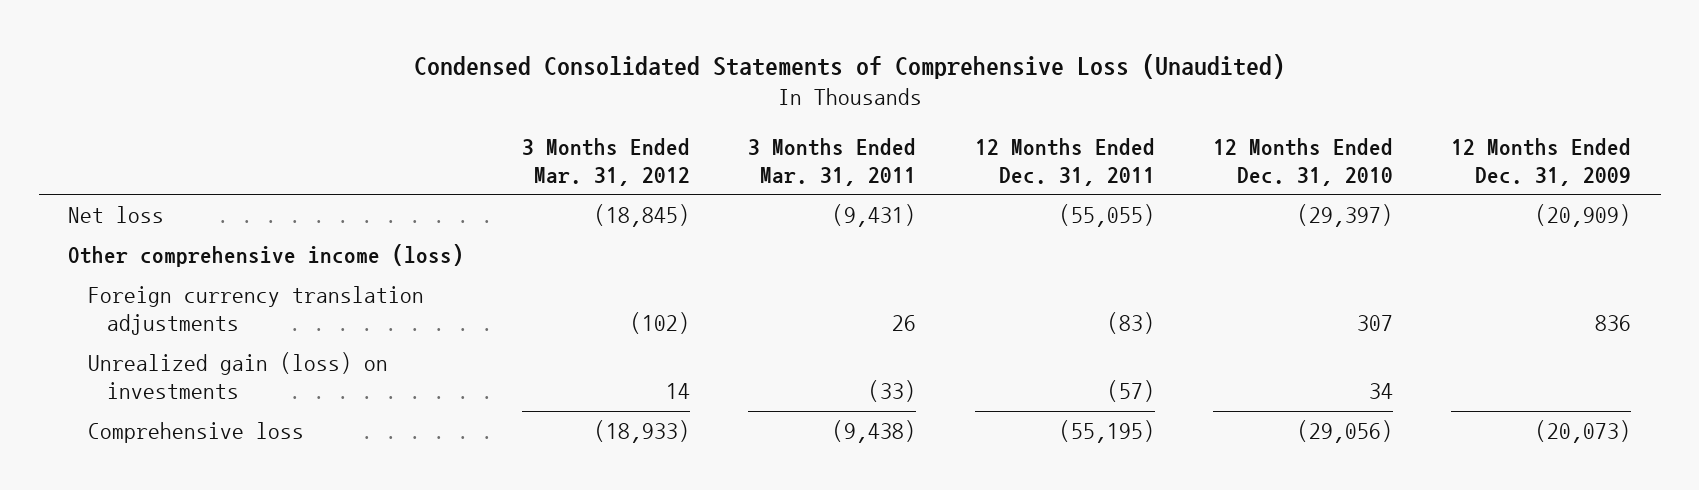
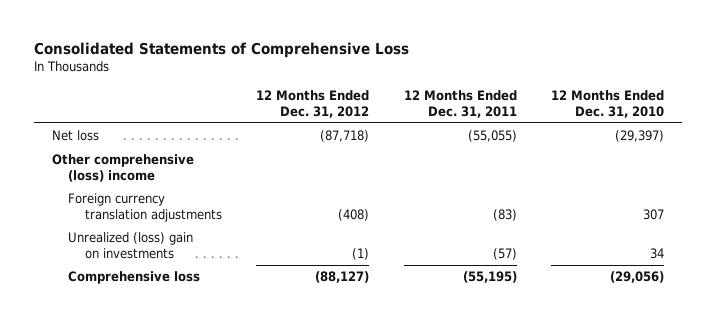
[413,53,1285,79] Condensed Consolidated Statements of Comprehensive Loss (Unaudited) -> [34,42,410,59] Consolidated Statements of Comprehensive Loss
[522,137,691,186] 3 Months Ended Mar. 31, 2012 -> none
[748,137,917,186] 3 Months Ended Mar. 31, 2011 -> none
[1451,137,1632,186] 12 Months Ended Dec. 31, 2009 -> none
none -> [256,90,370,118] 12 Months Ended Dec. 31, 2012
[67,243,464,267] Other comprehensive income (loss) -> [51,154,194,182] Other comprehensive (loss) income
[87,351,388,400] Unrealized gain (loss) on investments -> [68,232,194,259] Unrealized (loss) gain on investments

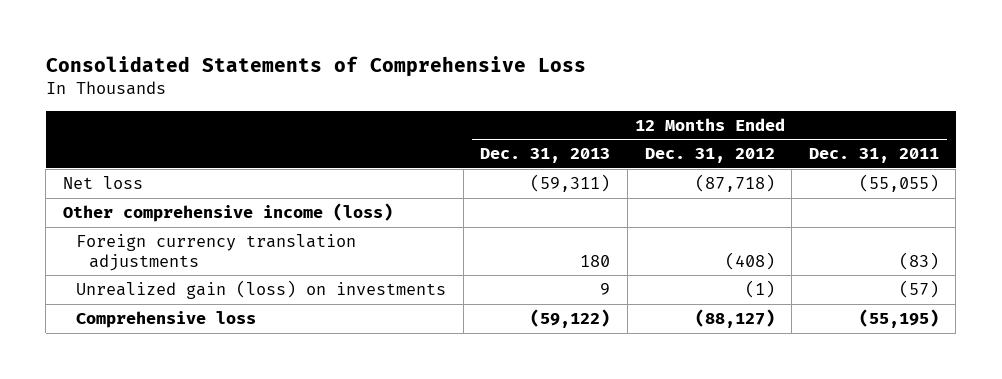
[551,90,665,118] 12 Months Ended Dec. 31, 2010 -> none
none -> [480,148,611,164] Dec. 31, 2013
[51,154,194,182] Other comprehensive (loss) income -> [62,203,393,223] Other comprehensive income (loss)
[68,232,194,259] Unrealized (loss) gain on investments -> [76,280,447,300] Unrealized gain (loss) on investments

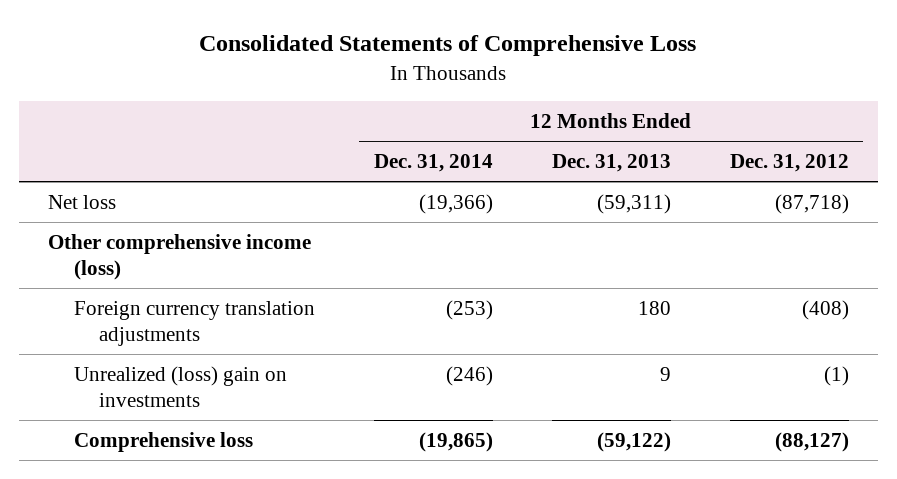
[808,148,939,164] Dec. 31, 2011 -> none
none -> [373,153,493,172] Dec. 31, 2014
[76,280,447,300] Unrealized gain (loss) on investments -> [73,365,287,408] Unrealized (loss) gain on investments

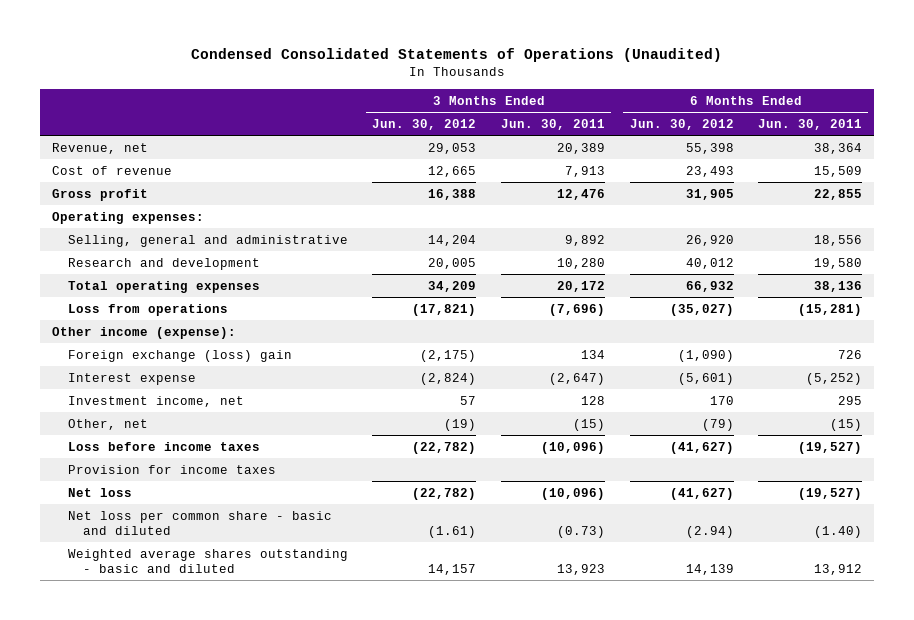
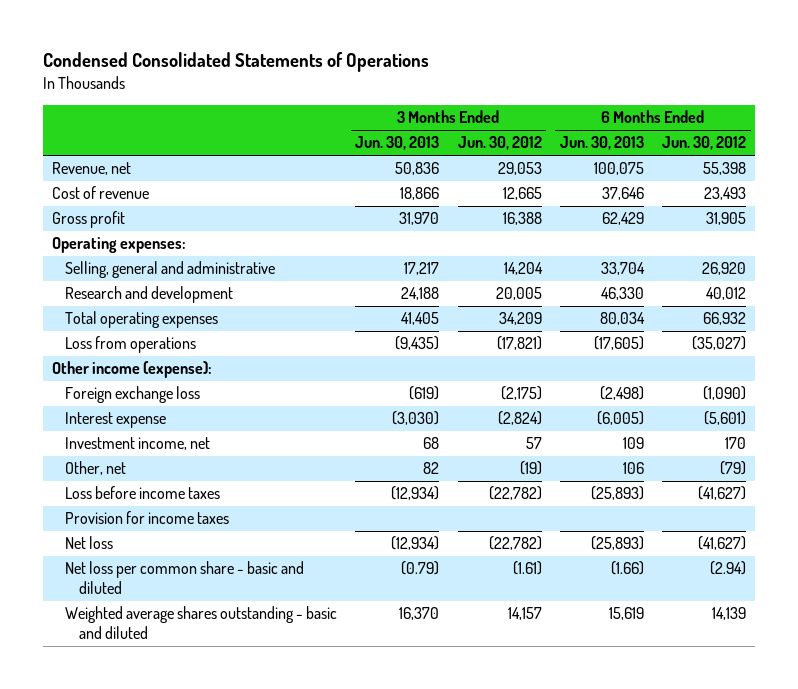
[191,48,723,63] Condensed Consolidated Statements of Operations (Unaudited) -> [42,52,429,73] Condensed Consolidated Statements of Operations
[500,118,605,130] Jun. 30, 2011 -> none
[758,118,863,130] Jun. 30, 2011 -> none
none -> [355,136,440,151] Jun. 30, 2013
none -> [559,136,644,151] Jun. 30, 2013
[67,349,292,362] Foreign exchange (loss) gain -> [65,386,201,404] Foreign exchange loss

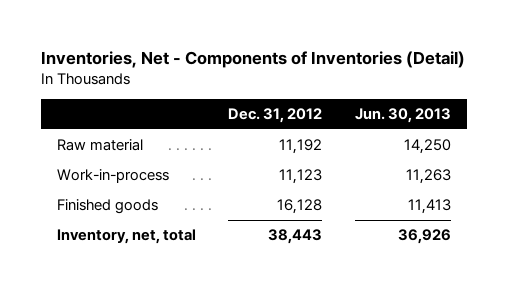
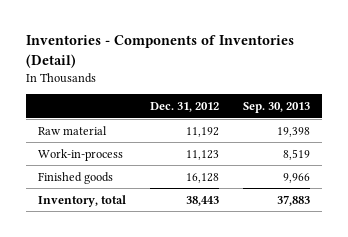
[40,50,465,68] Inventories, Net - Components of Inventories (Detail) -> [25,35,294,68] Inventories - Components of Inventories (Detail)
[354,108,451,124] Jun. 30, 2013 -> none
none -> [243,102,311,114] Sep. 30, 2013
[56,229,196,245] Inventory, net, total -> [37,194,126,207] Inventory, total

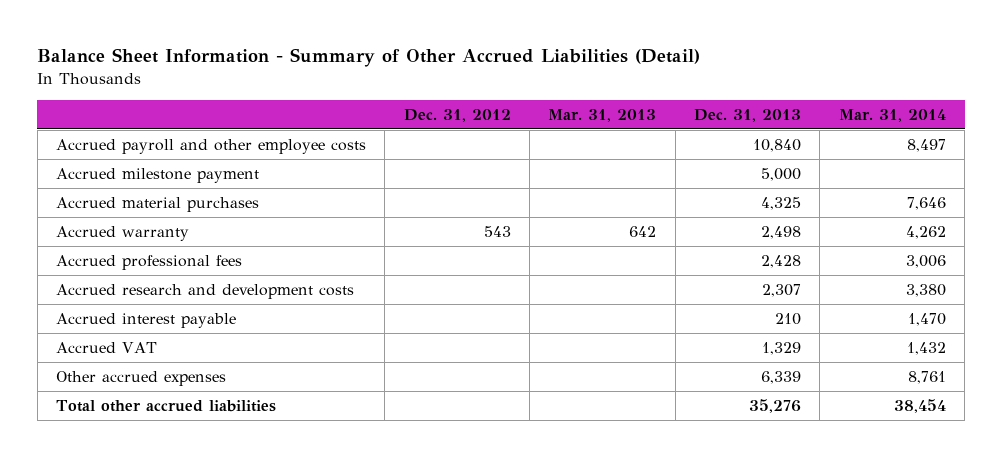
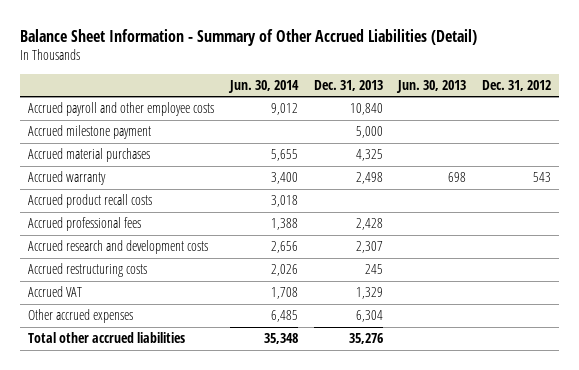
[548,108,657,122] Mar. 31, 2013 -> none
[838,108,946,122] Mar. 31, 2014 -> none
none -> [227,80,299,94] Jun. 30, 2014
none -> [396,80,467,94] Jun. 30, 2013
none -> [28,194,153,209] Accrued product recall costs
[56,313,237,329] Accrued interest payable -> none
none -> [28,263,148,278] Accrued restructuring costs
[761,371,802,385] 6,339 -> [355,310,383,323] 6,304

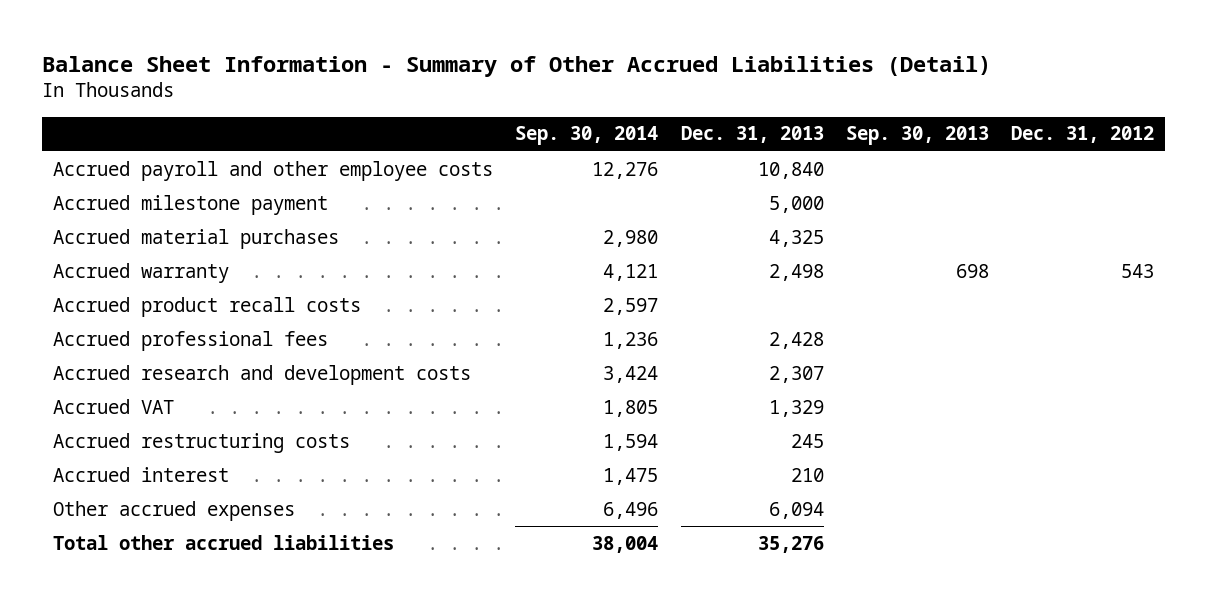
[227,80,299,94] Jun. 30, 2014 -> none
[396,80,467,94] Jun. 30, 2013 -> none
none -> [515,126,659,146] Sep. 30, 2014
none -> [845,126,989,146] Sep. 30, 2013
[28,263,148,278] Accrued restructuring costs -> [52,432,350,453] Accrued restructuring costs
none -> [52,466,229,482] Accrued interest
[355,310,383,323] 6,304 -> [768,501,824,519] 6,094

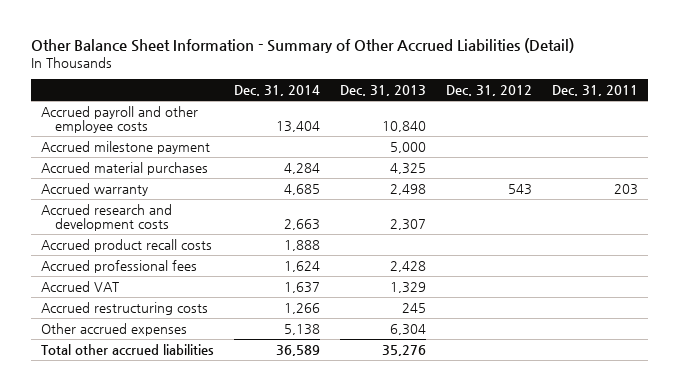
[41,55,991,77] Balance Sheet Information - Summary of Other Accrued Liabilities (Detail) -> [30,38,574,54] Other Balance Sheet Information - Summary of Other Accrued Liabilities (Detail)
[515,126,659,146] Sep. 30, 2014 -> none
[845,126,989,146] Sep. 30, 2013 -> none
none -> [234,85,321,97] Dec. 31, 2014
none -> [552,85,639,97] Dec. 31, 2011
[52,364,471,385] Accrued research and development costs -> [40,203,172,232] Accrued research and development costs
[52,466,229,482] Accrued interest -> none
[768,501,824,519] 6,094 -> [390,323,427,335] 6,304

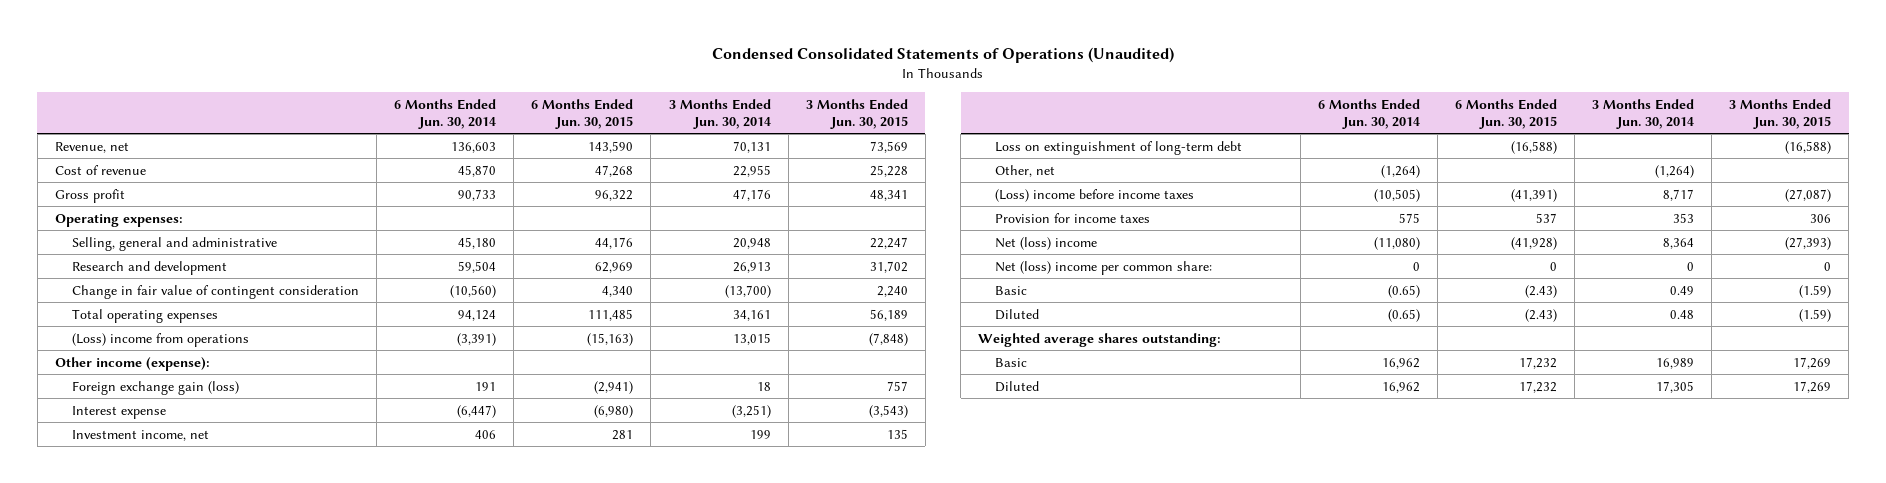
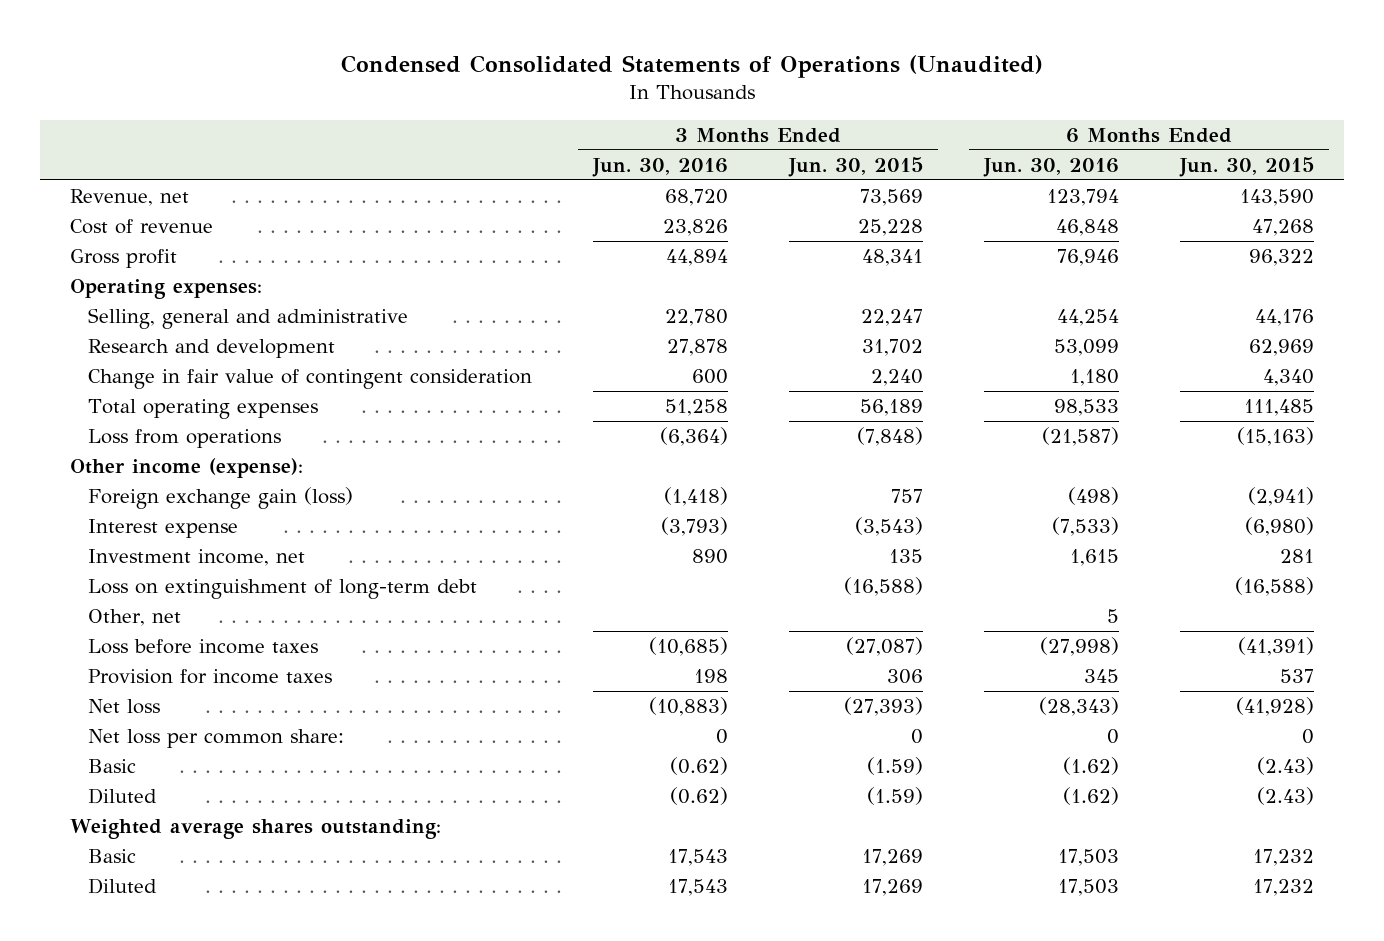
[394,98,497,129] 6 Months Ended Jun. 30, 2014 -> none
[668,98,771,129] 3 Months Ended Jun. 30, 2014 -> none
none -> [591,158,728,178] Jun. 30, 2016
none -> [982,158,1119,178] Jun. 30, 2016
[72,332,250,347] (Loss) income from operations -> [87,429,281,449] Loss from operations
[995,188,1195,202] (Loss) income before income taxes -> [87,639,318,655] Loss before income taxes
[995,236,1098,250] Net (loss) income -> [87,699,160,715] Net loss
[995,260,1213,275] Net (loss) income per common share: -> [87,729,344,749] Net loss per common share:

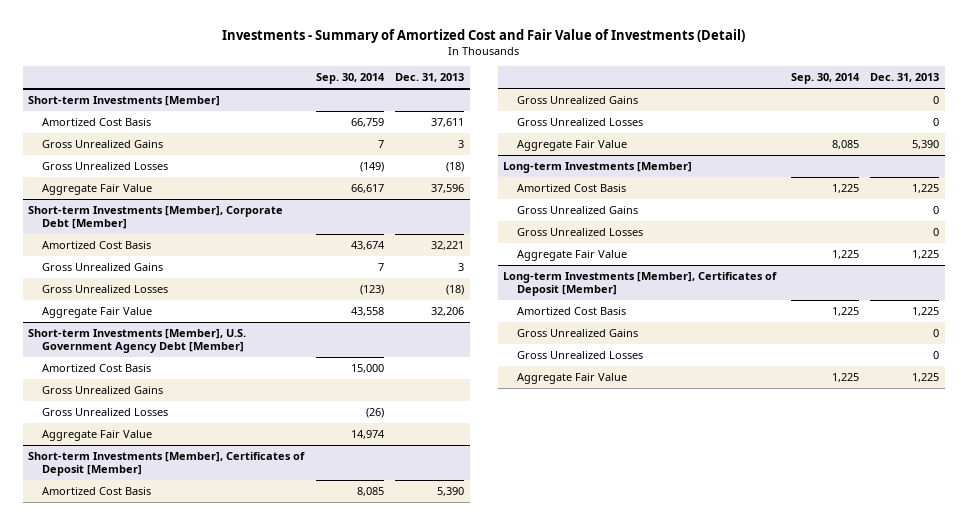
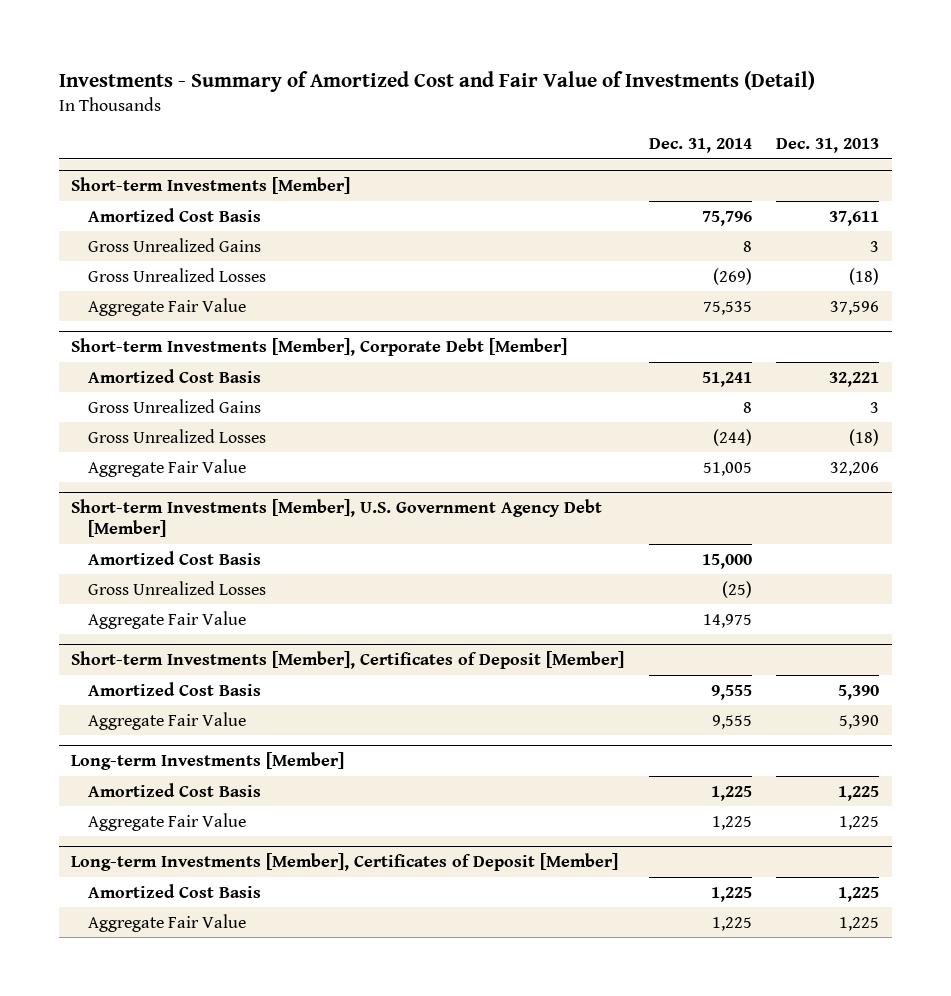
[315,73,385,85] Sep. 30, 2014 -> none
none -> [648,138,752,154] Dec. 31, 2014
[42,385,164,394] Gross Unrealized Gains -> none
[517,95,639,104] Gross Unrealized Gains -> none
[517,117,644,126] Gross Unrealized Losses -> none
[517,205,639,214] Gross Unrealized Gains -> none
[517,227,644,236] Gross Unrealized Losses -> none
[517,328,639,337] Gross Unrealized Gains -> none
[517,350,644,359] Gross Unrealized Losses -> none

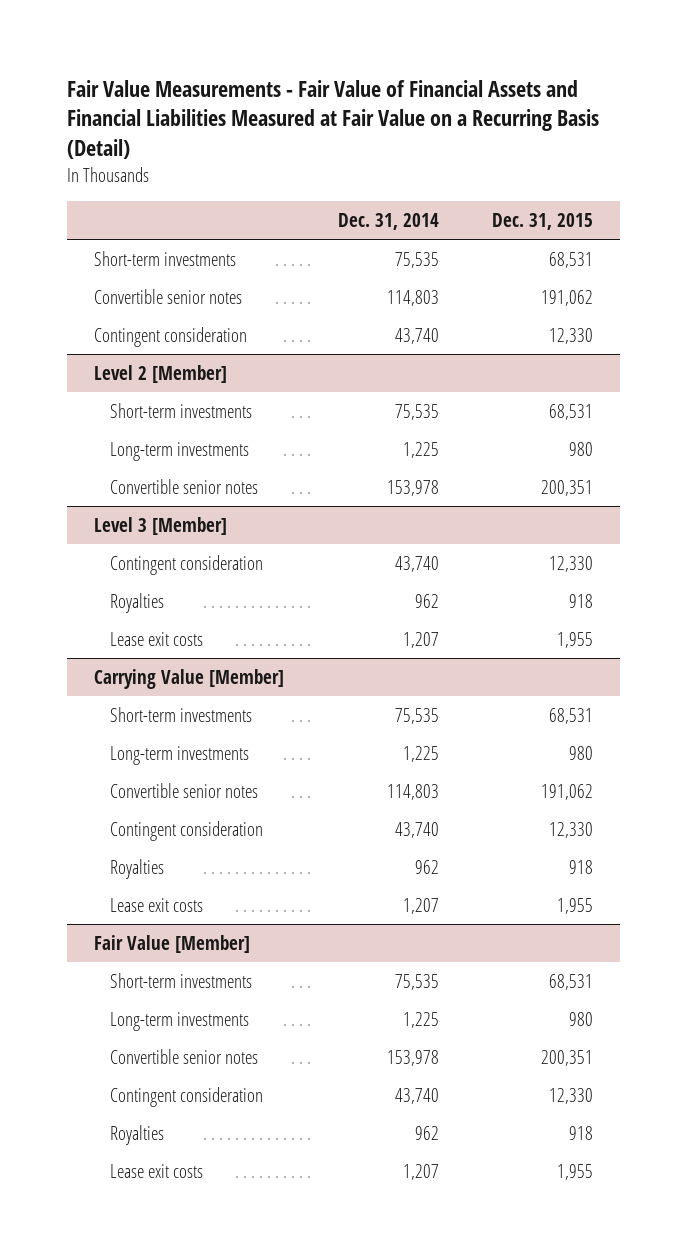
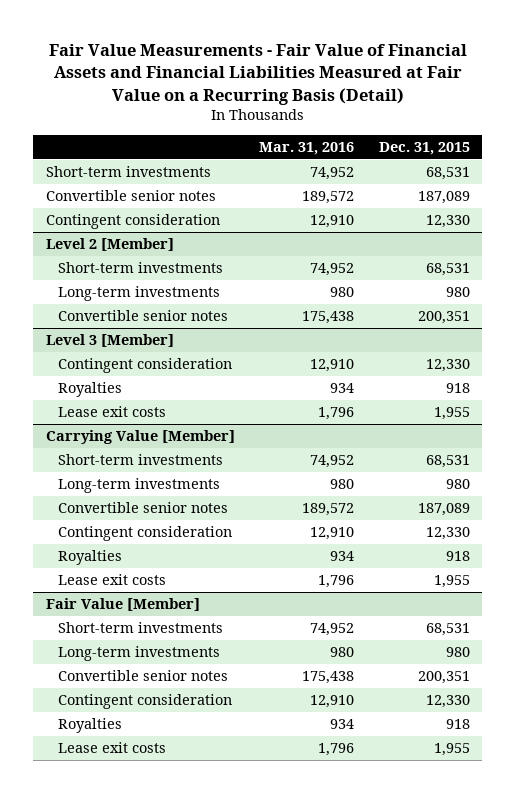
[337,212,439,230] Dec. 31, 2014 -> none
none -> [259,141,355,155] Mar. 31, 2016
[541,289,594,306] 191,062 -> [417,191,470,205] 187,089
[541,783,594,800] 191,062 -> [417,503,470,517] 187,089

